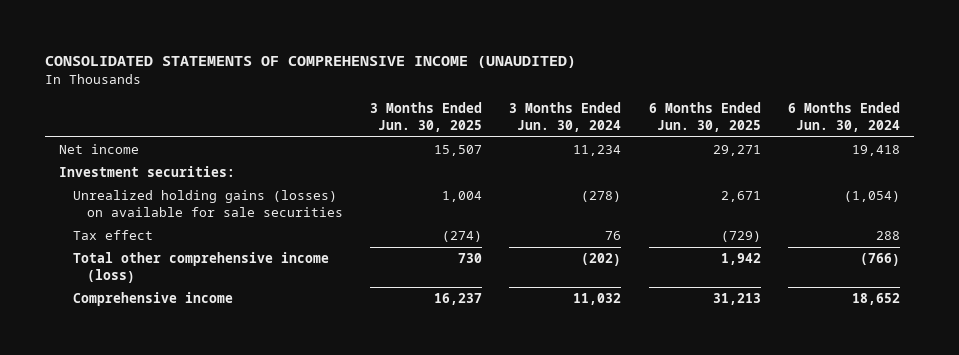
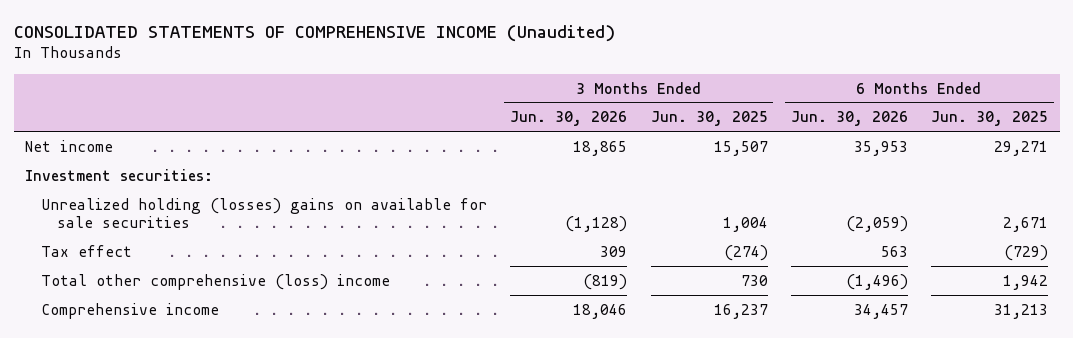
[45,55,577,68] CONSOLIDATED STATEMENTS OF COMPREHENSIVE INCOME (UNAUDITED) -> [13,24,615,42] CONSOLIDATED STATEMENTS OF COMPREHENSIVE INCOME (Unaudited)
[509,102,622,132] 3 Months Ended Jun. 30, 2024 -> none
[788,102,901,132] 6 Months Ended Jun. 30, 2024 -> none
none -> [510,111,628,127] Jun. 30, 2026
none -> [790,111,908,127] Jun. 30, 2026
[72,190,343,217] Unrealized holding gains (losses) on available for sale securities -> [40,197,487,228] Unrealized holding (losses) gains on available for sale securities
[72,252,329,283] Total other comprehensive income (loss) -> [40,273,390,290] Total other comprehensive (loss) income

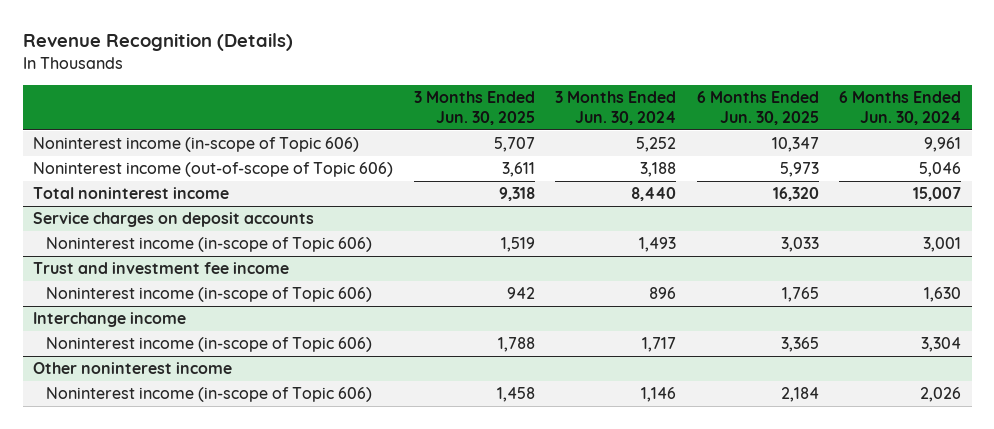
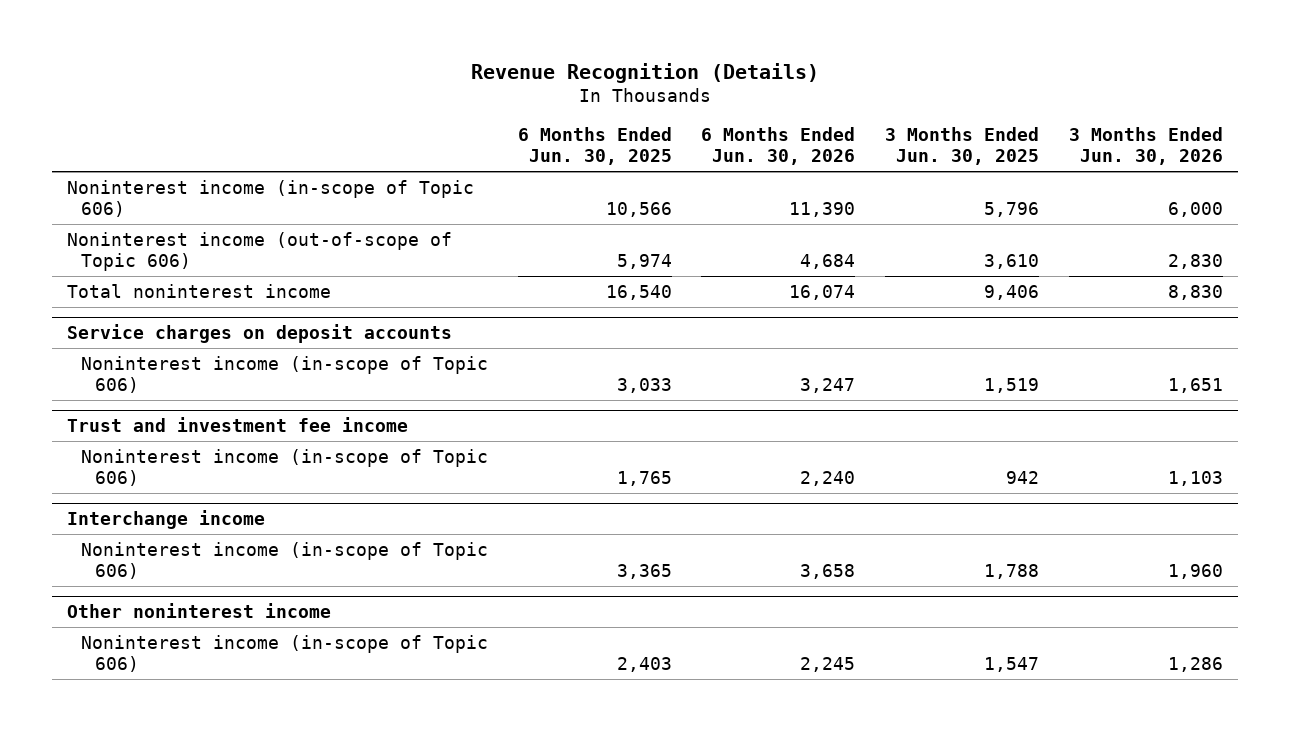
[555,90,677,126] 3 Months Ended Jun. 30, 2024 -> none
[839,90,962,126] 6 Months Ended Jun. 30, 2024 -> none
none -> [701,126,856,165] 6 Months Ended Jun. 30, 2026
none -> [1069,126,1224,165] 3 Months Ended Jun. 30, 2026
[493,137,535,153] 5,707 -> [984,201,1040,217] 5,796
[771,137,819,153] 10,347 -> [605,201,672,217] 10,566
[501,162,535,178] 3,611 -> [984,253,1040,269] 3,610
[779,162,819,178] 5,973 -> [616,253,672,269] 5,974
[498,187,535,202] 9,318 -> [984,284,1040,300] 9,406
[772,187,819,202] 16,320 -> [605,284,672,300] 16,540
[496,387,535,403] 1,458 -> [984,656,1040,672] 1,547
[780,387,819,403] 2,184 -> [616,656,672,672] 2,403

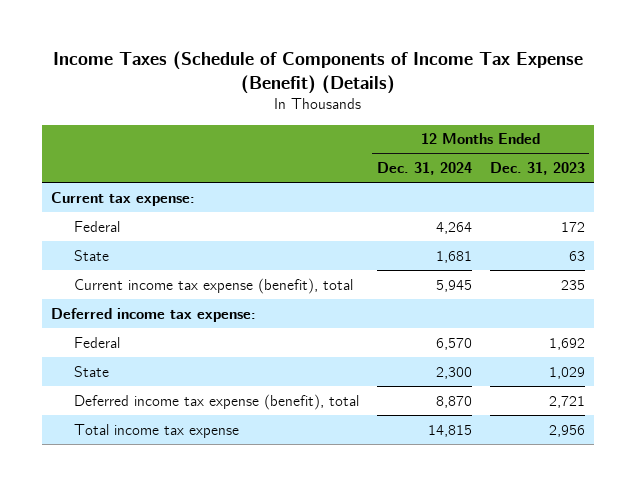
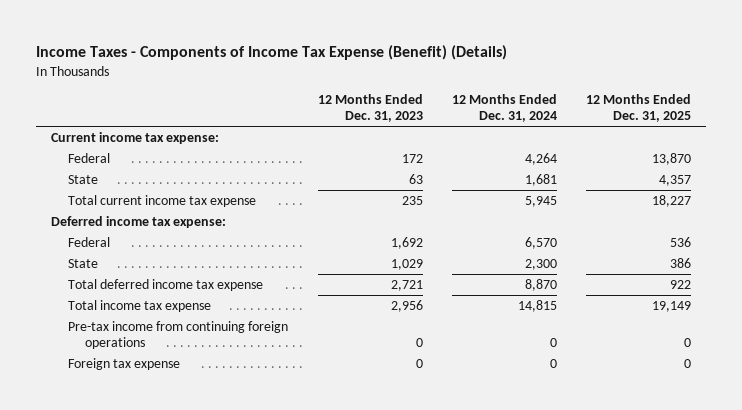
[52,51,583,94] Income Taxes (Schedule of Components of Income Tax Expense (Benefit) (Details) -> [36,45,508,61] Income Taxes - Components of Income Tax Expense (Benefit) (Details)
none -> [586,93,692,123] 12 Months Ended Dec. 31, 2025
[50,191,195,206] Current tax expense: -> [51,131,220,144] Current income tax expense:
[73,277,353,294] Current income tax expense (benefit), total -> [68,194,257,207] Total current income tax expense
[73,393,359,410] Deferred income tax expense (benefit), total -> [68,278,264,291] Total deferred income tax expense
none -> [68,320,289,350] Pre-tax income from continuing foreign operations
none -> [68,357,181,370] Foreign tax expense

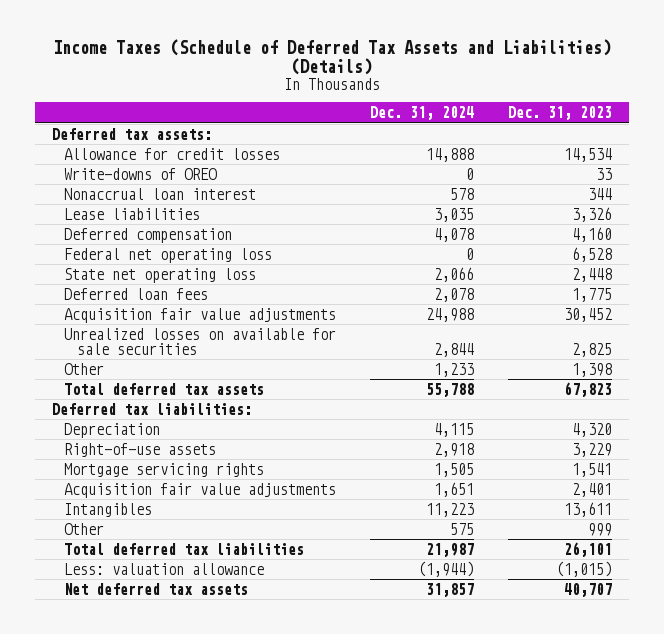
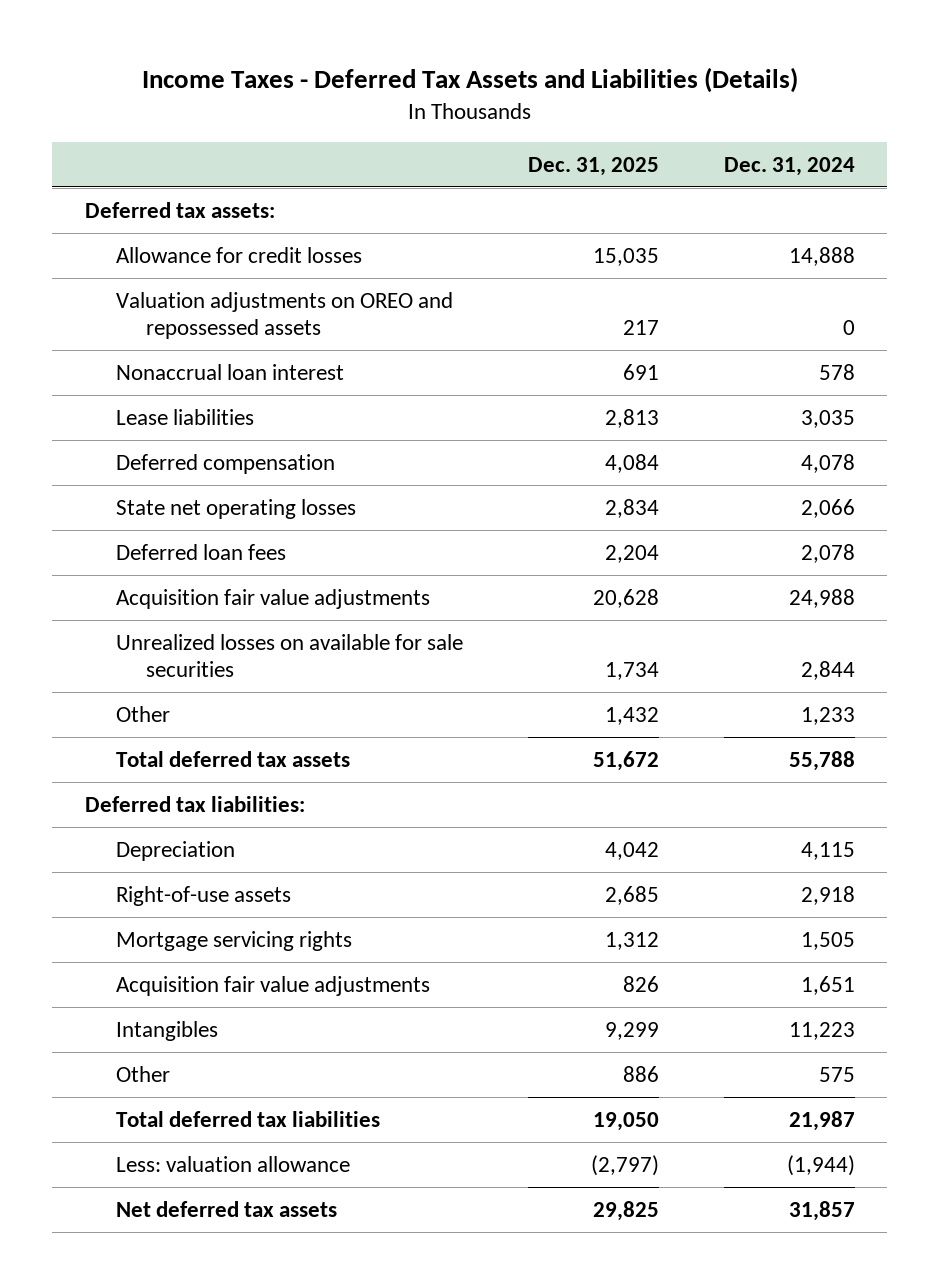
[53,39,612,76] Income Taxes (Schedule of Deferred Tax Assets and Liabilities) (Details) -> [141,66,798,93] Income Taxes - Deferred Tax Assets and Liabilities (Details)
[508,106,613,121] Dec. 31, 2023 -> none
none -> [527,156,659,176] Dec. 31, 2025
[64,167,218,180] Write-downs of OREO -> [115,291,453,339] Valuation adjustments on OREO and repossessed assets
[64,247,273,263] Federal net operating loss -> none
[64,267,257,283] State net operating loss -> [115,498,356,519] State net operating losses

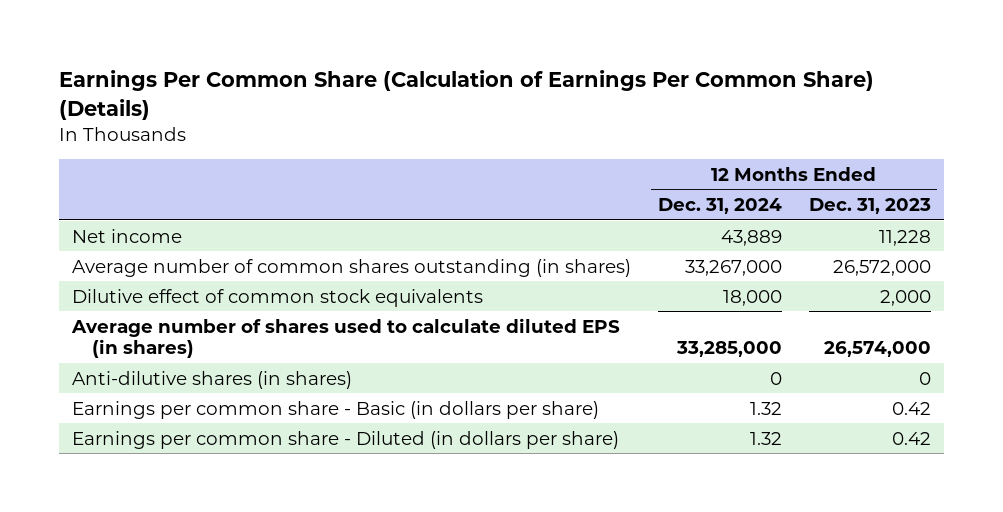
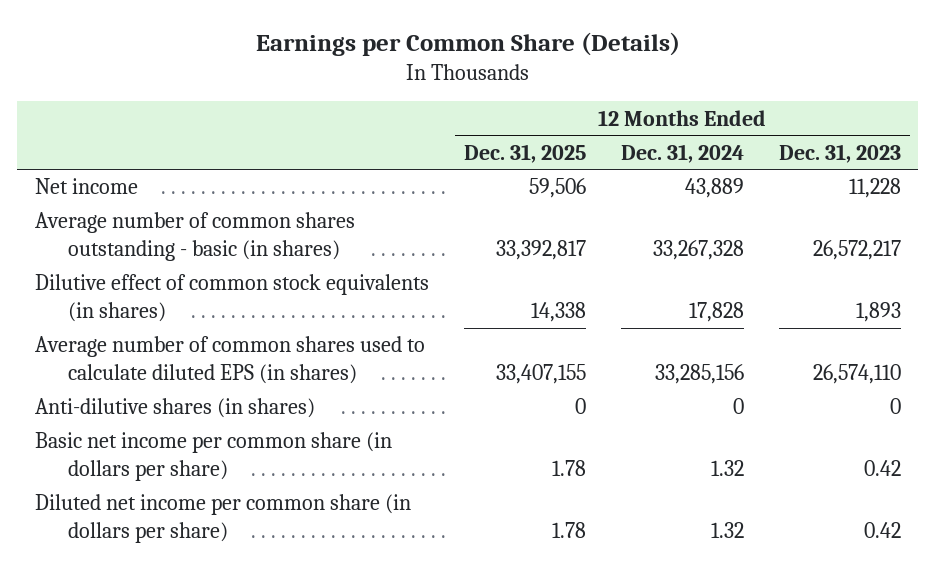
[58,70,874,121] Earnings Per Common Share (Calculation of Earnings Per Common Share) (Details) -> [255,31,680,56] Earnings per Common Share (Details)
none -> [463,143,586,163] Dec. 31, 2025
[72,258,632,277] Average number of common shares outstanding (in shares) -> [34,212,355,262] Average number of common shares outstanding - basic (in shares)
[685,259,783,276] 33,267,000 -> [652,240,744,261] 33,267,328
[832,259,931,276] 26,572,000 -> [812,240,901,261] 26,572,217
[72,288,484,307] Dilutive effect of common stock equivalents -> [34,274,429,323] Dilutive effect of common stock equivalents (in shares)
[723,289,783,306] 18,000 -> [688,302,744,323] 17,828
[879,289,931,306] 2,000 -> [855,302,901,323] 1,893
[71,317,621,359] Average number of shares used to calculate diluted EPS (in shares) -> [34,336,425,385] Average number of common shares used to calculate diluted EPS (in shares)
[676,341,783,358] 33,285,000 -> [654,364,744,385] 33,285,156
[823,341,931,358] 26,574,000 -> [812,364,901,385] 26,574,110
[72,400,600,419] Earnings per common share - Basic (in dollars per share) -> [34,432,392,482] Basic net income per common share (in dollars per share)
[72,430,620,449] Earnings per common share - Diluted (in dollars per share) -> [34,494,411,544] Diluted net income per common share (in dollars per share)

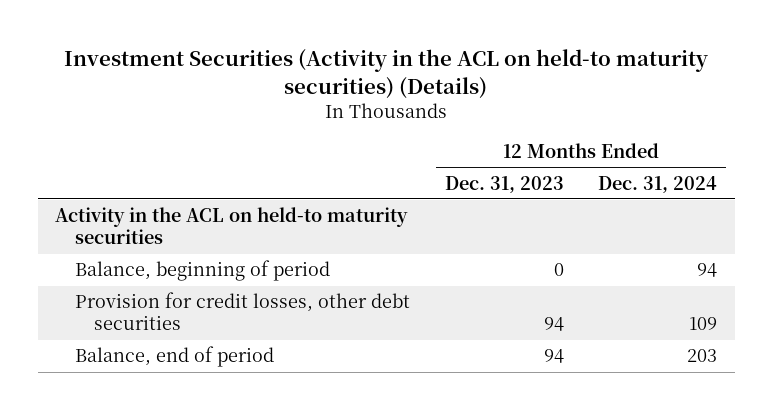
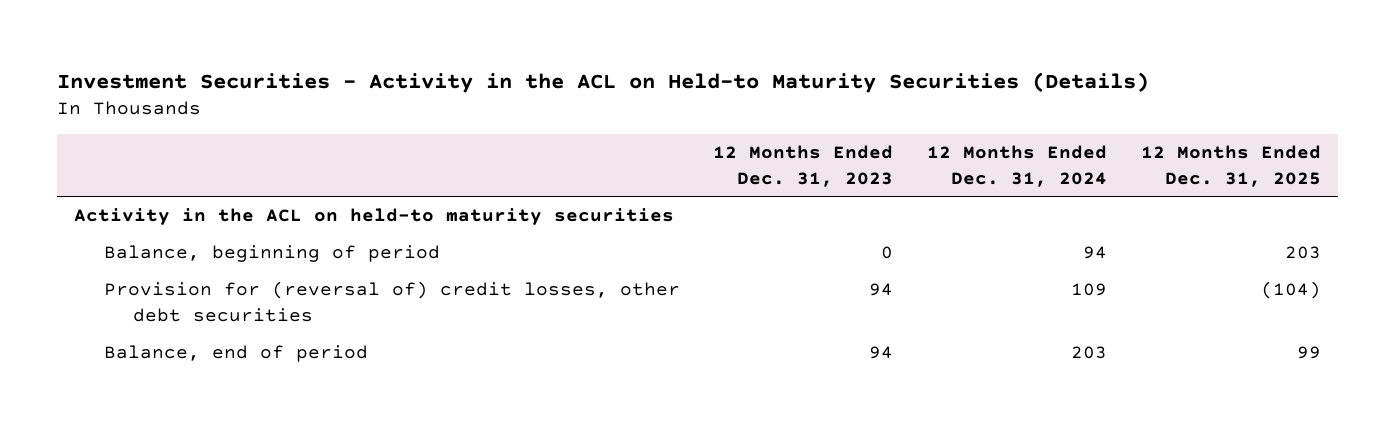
[64,48,709,99] Investment Securities (Activity in the ACL on held-to maturity securities) (Details) -> [57,71,1150,93] Investment Securities - Activity in the ACL on Held-to Maturity Securities (Details)
none -> [1140,145,1321,187] 12 Months Ended Dec. 31, 2025
[74,292,410,331] Provision for credit losses, other debt securities -> [103,281,680,322] Provision for (reversal of) credit losses, other debt securities

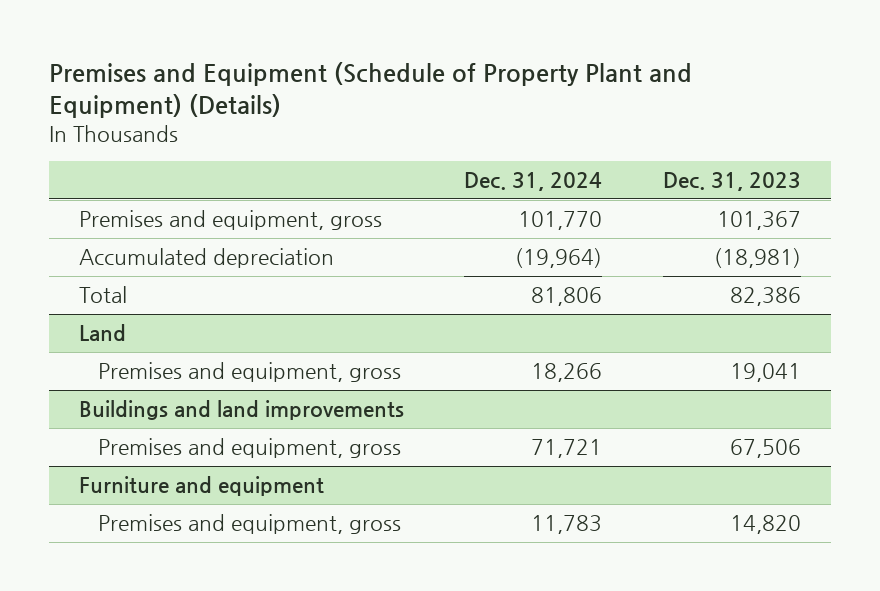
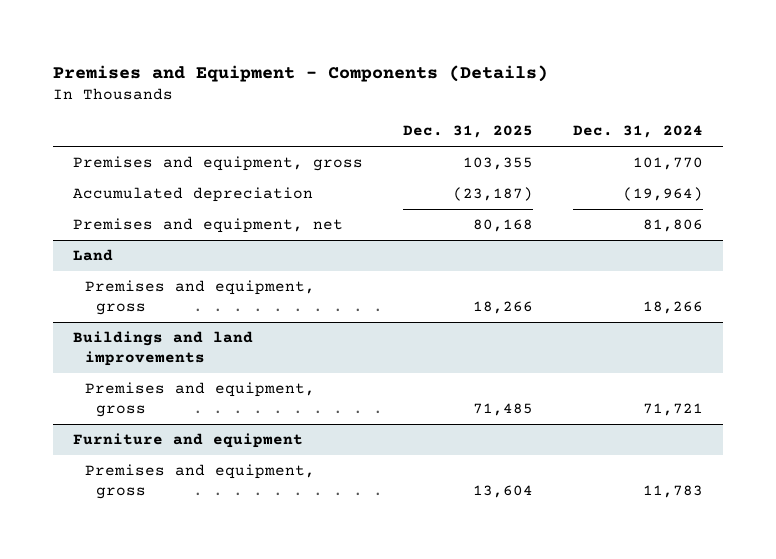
[48,61,692,118] Premises and Equipment (Schedule of Property Plant and Equipment) (Details) -> [52,64,548,82] Premises and Equipment - Components (Details)
[662,172,801,192] Dec. 31, 2023 -> none
none -> [402,125,533,139] Dec. 31, 2025
[78,286,127,304] Total -> [72,218,343,234] Premises and equipment, net

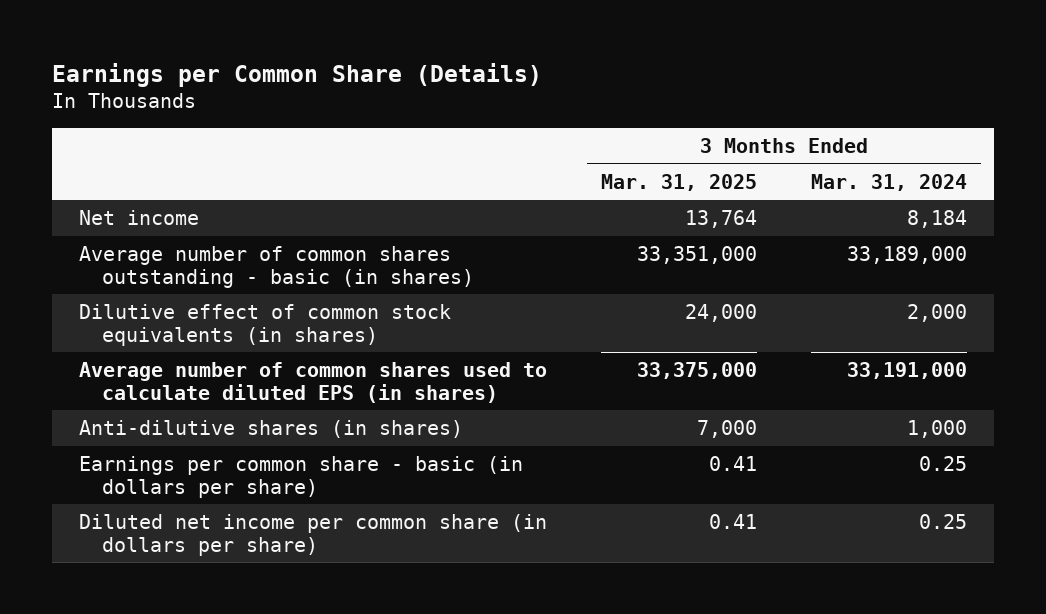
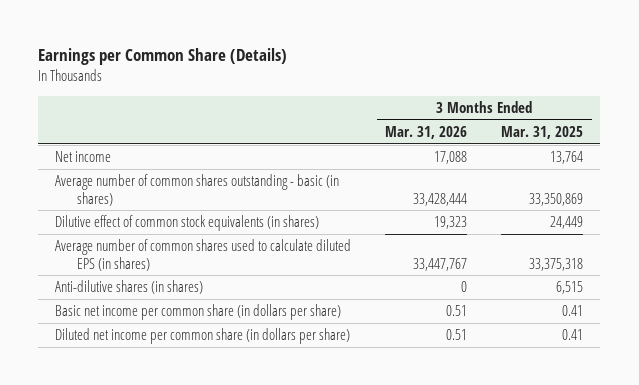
[811,173,968,191] Mar. 31, 2024 -> none
none -> [385,126,468,140] Mar. 31, 2026
[636,246,757,265] 33,351,000 -> [529,192,584,206] 33,350,869
[684,304,757,323] 24,000 -> [550,216,584,230] 24,449
[636,362,757,380] 33,375,000 -> [529,257,584,271] 33,375,318
[696,420,757,439] 7,000 -> [556,281,584,295] 6,515
[78,456,523,498] Earnings per common share - basic (in dollars per share) -> [55,304,342,321] Basic net income per common share (in dollars per share)

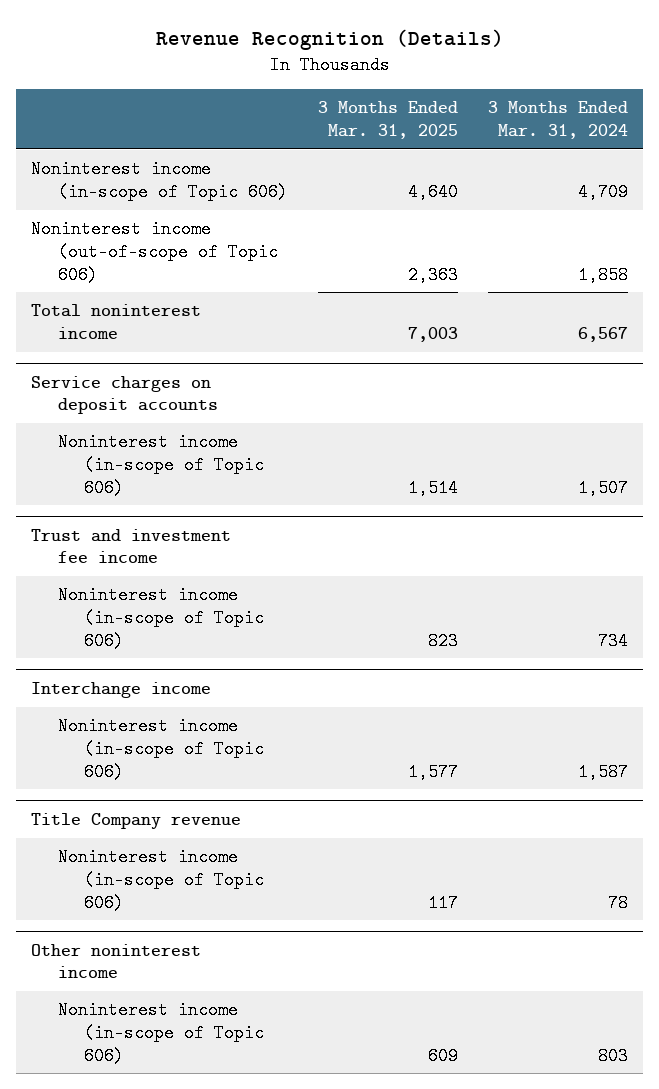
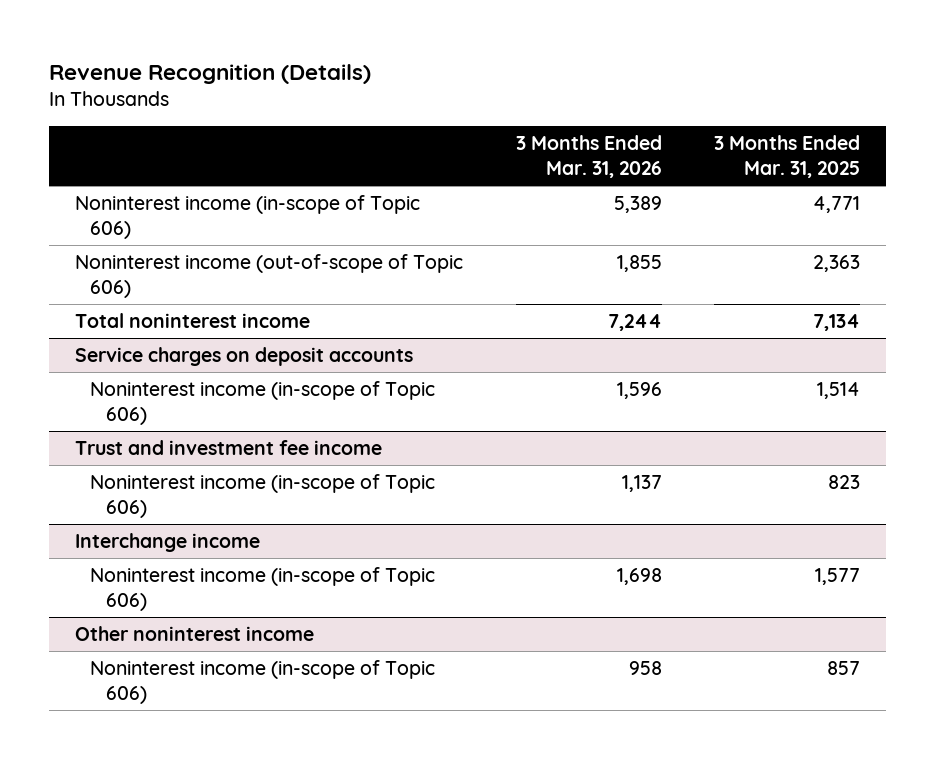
[487,101,628,140] 3 Months Ended Mar. 31, 2024 -> none
none -> [515,135,662,179] 3 Months Ended Mar. 31, 2026
[407,182,458,201] 4,640 -> [812,195,860,213] 4,771
[407,326,458,342] 7,003 -> [812,313,860,331] 7,134
[31,812,242,829] Title Company revenue -> none
[57,848,264,912] Noninterest income (in-scope of Topic 606) -> none
[427,1046,458,1065] 609 -> [826,660,860,675] 857

